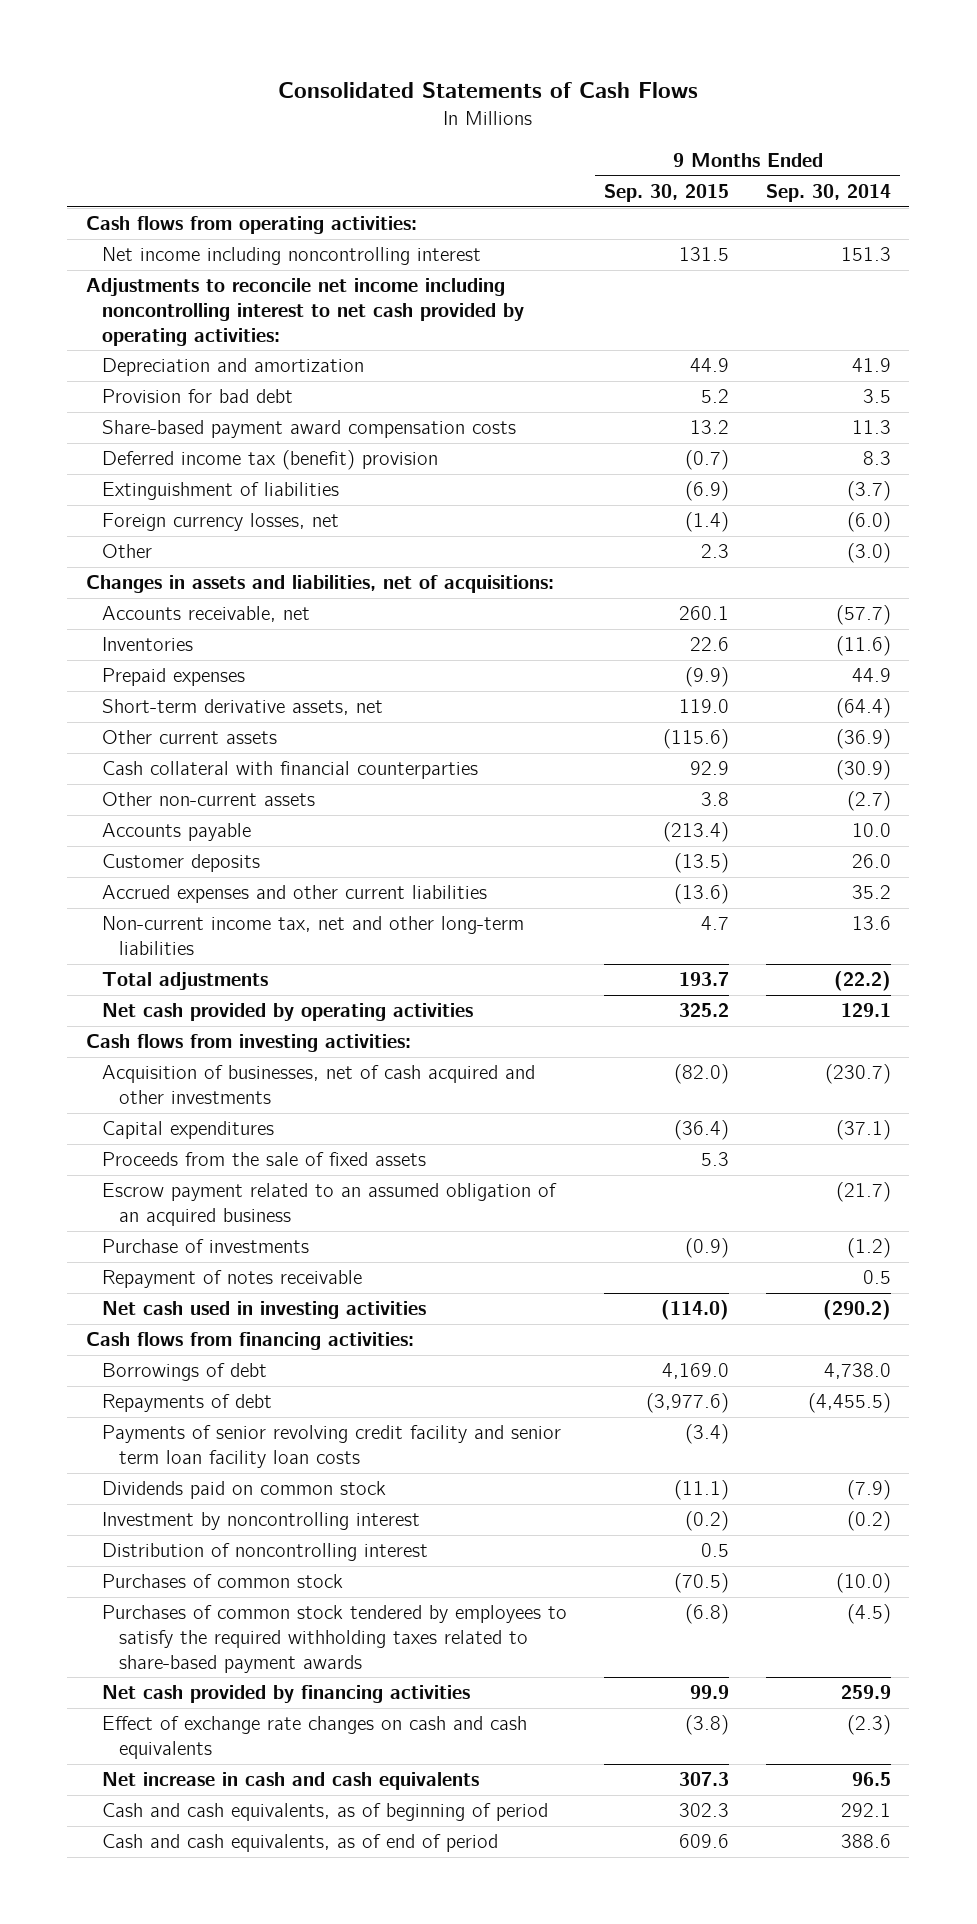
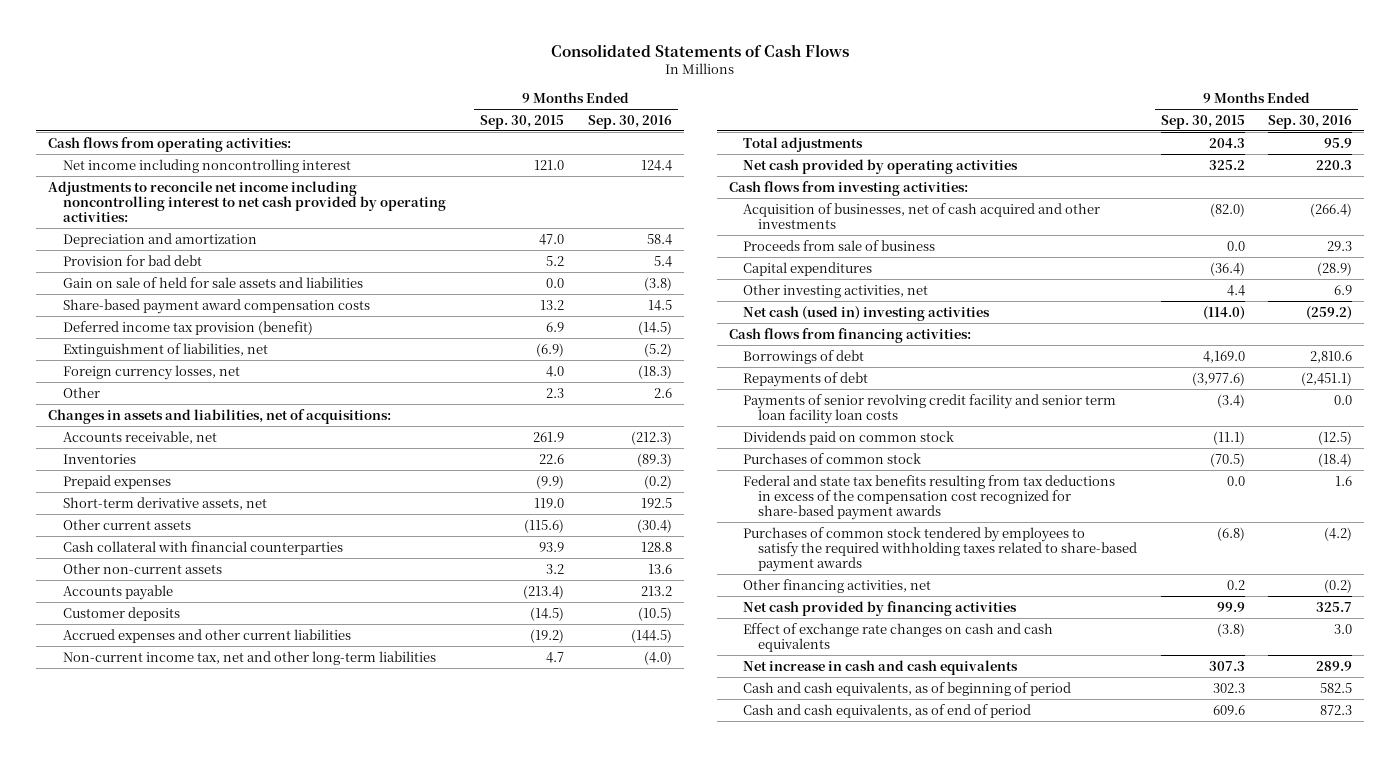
[766,183,892,202] Sep. 30, 2014 -> none
none -> [587,114,672,129] Sep. 30, 2016
[679,247,730,262] 131.5 -> [534,159,565,170] 121.0
[690,358,730,373] 44.9 -> [539,233,565,245] 47.0
none -> [62,276,363,288] Gain on sale of held for sale assets and liabilities
[102,450,439,471] Deferred income tax (benefit) provision -> [62,320,313,335] Deferred income tax provision (benefit)
[685,450,730,471] (0.7) -> [546,321,565,332] 6.9
[102,482,340,501] Extinguishment of liabilities -> [62,342,268,357] Extinguishment of liabilities, net
[685,512,730,533] (1.4) -> [546,365,565,377] 4.0
[679,606,730,621] 260.1 -> [533,431,565,442] 261.9
[690,761,730,776] 92.9 -> [539,541,565,552] 93.9
[701,792,730,807] 3.8 -> [546,563,565,574] 3.2
[674,853,730,874] (13.5) -> [530,606,565,621] (14.5)
[674,884,730,905] (13.6) -> [530,628,565,643] (19.2)
[679,972,730,987] 193.7 -> [1208,137,1245,148] 204.3
none -> [743,239,936,251] Proceeds from sale of business
[102,1152,427,1167] Proceeds from the sale of fixed assets -> none
[102,1183,558,1226] Escrow payment related to an assumed obligation of an acquired business -> none
[102,1239,310,1254] Purchase of investments -> none
[102,1270,363,1289] Repayment of notes receivable -> none
none -> [743,283,929,298] Other investing activities, net
[102,1301,427,1320] Net cash used in investing activities -> [743,305,991,321] Net cash (used in) investing activities
[102,1512,421,1531] Investment by noncontrolling interest -> none
[102,1543,429,1562] Distribution of noncontrolling interest -> none
none -> [743,474,1116,521] Federal and state tax benefits resulting from tax deductions in excess of the compensation cost recognized for share-based payment awards
none -> [743,578,932,593] Other financing activities, net

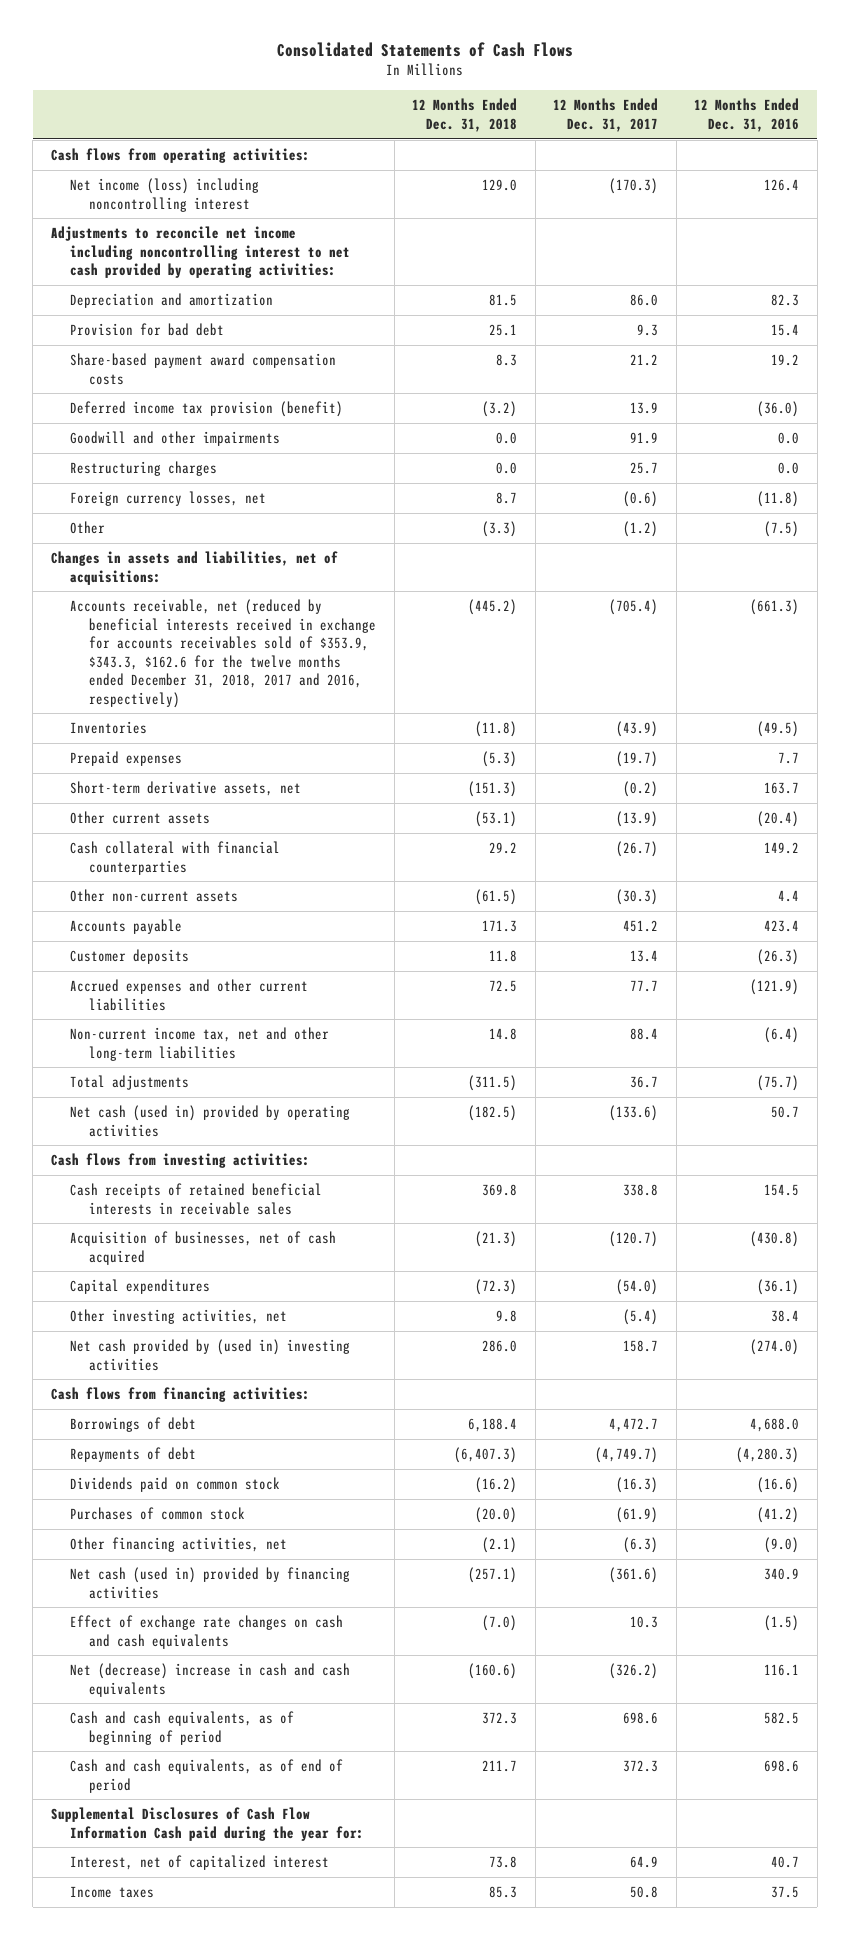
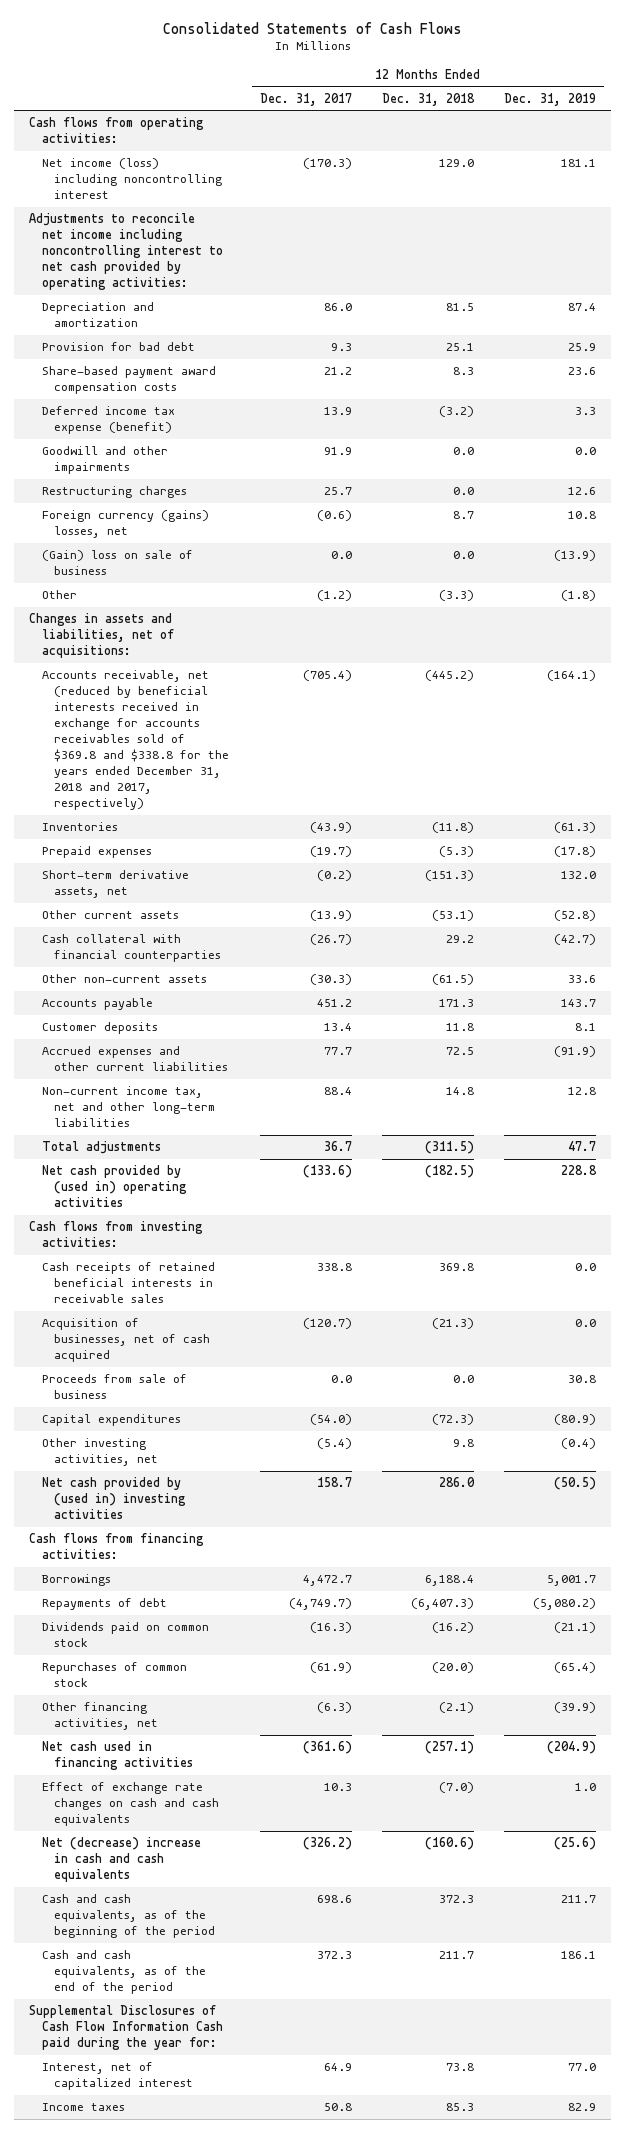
[694,98,800,132] 12 Months Ended Dec. 31, 2016 -> none
none -> [504,92,597,106] Dec. 31, 2019
[70,401,344,418] Deferred income tax provision (benefit) -> [41,406,175,435] Deferred income tax expense (benefit)
[70,491,267,507] Foreign currency losses, net -> [41,510,209,539] Foreign currency (gains) losses, net
none -> [41,550,193,576] (Gain) loss on sale of business
[70,599,377,708] Accounts receivable, net (reduced by beneficial interests received in exchange for accounts receivables sold of $353.9, $343.3, $162.6 for the twelve months ended December 31, 2018, 2017 and 2016, respectively) -> [41,670,230,811] Accounts receivable, net (reduced by beneficial interests received in exchange for accounts receivables sold of $369.8 and $338.8 for the years ended December 31, 2018 and 2017, respectively)
[70,1105,351,1137] Net cash (used in) provided by operating activities -> [41,1165,188,1208] Net cash provided by (used in) operating activities
none -> [41,1374,187,1400] Proceeds from sale of business
[70,1417,197,1433] Borrowings of debt -> [41,1574,111,1587] Borrowings
[70,1507,246,1521] Purchases of common stock -> [41,1662,187,1688] Repurchases of common stock
[70,1567,351,1599] Net cash (used in) provided by financing activities -> [41,1741,194,1771] Net cash used in financing activities
[70,1711,295,1745] Cash and cash equivalents, as of beginning of period -> [41,1894,216,1939] Cash and cash equivalents, as of the beginning of the period
[70,1759,344,1793] Cash and cash equivalents, as of end of period -> [41,1950,207,1995] Cash and cash equivalents, as of the end of the period

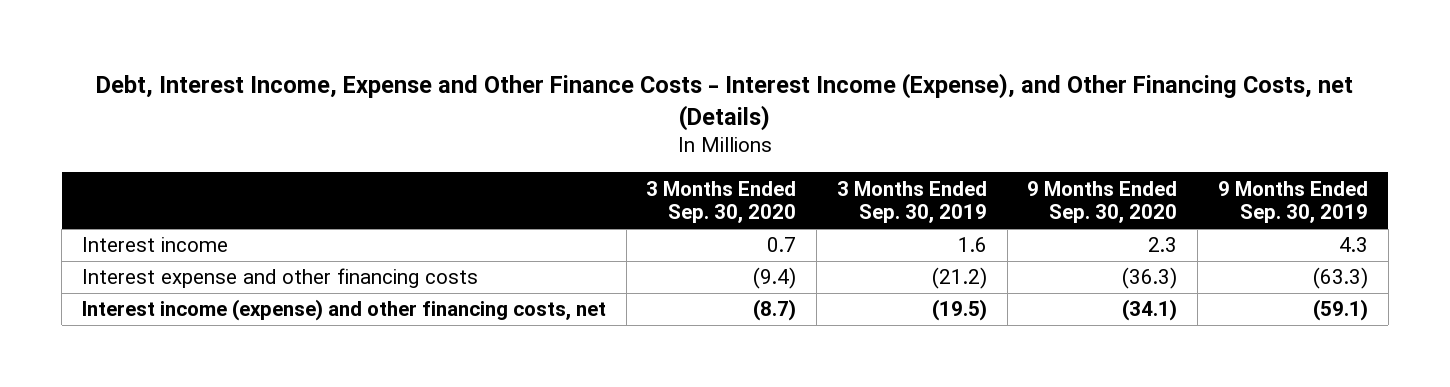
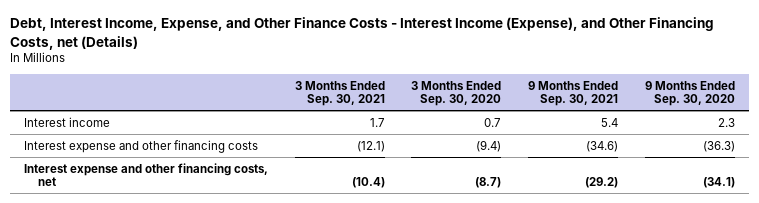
[95,73,1353,131] Debt, Interest Income, Expense and Other Finance Costs - Interest Income (Expense), and Other Financing Costs, net (Details) -> [10,17,715,50] Debt, Interest Income, Expense, and Other Finance Costs - Interest Income (Expense), and Other Financing Costs, net (Details)
[836,180,987,224] 3 Months Ended Sep. 30, 2019 -> none
[1217,180,1368,224] 9 Months Ended Sep. 30, 2019 -> none
none -> [294,80,385,107] 3 Months Ended Sep. 30, 2021
none -> [528,80,619,107] 9 Months Ended Sep. 30, 2021
[81,299,606,322] Interest income (expense) and other financing costs, net -> [23,162,268,187] Interest expense and other financing costs, net

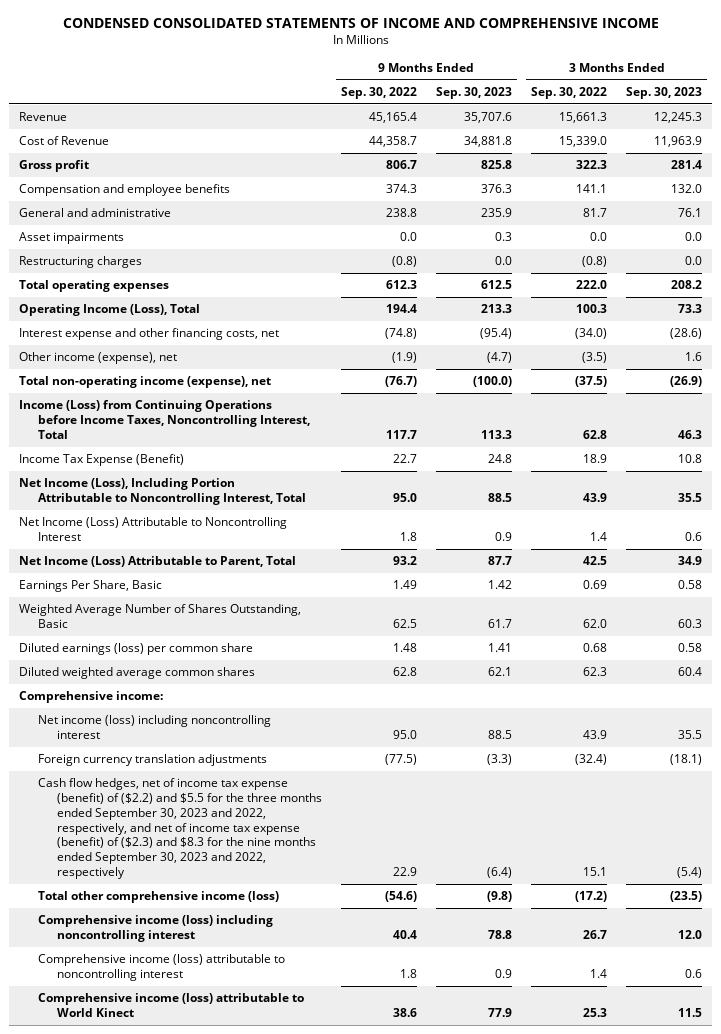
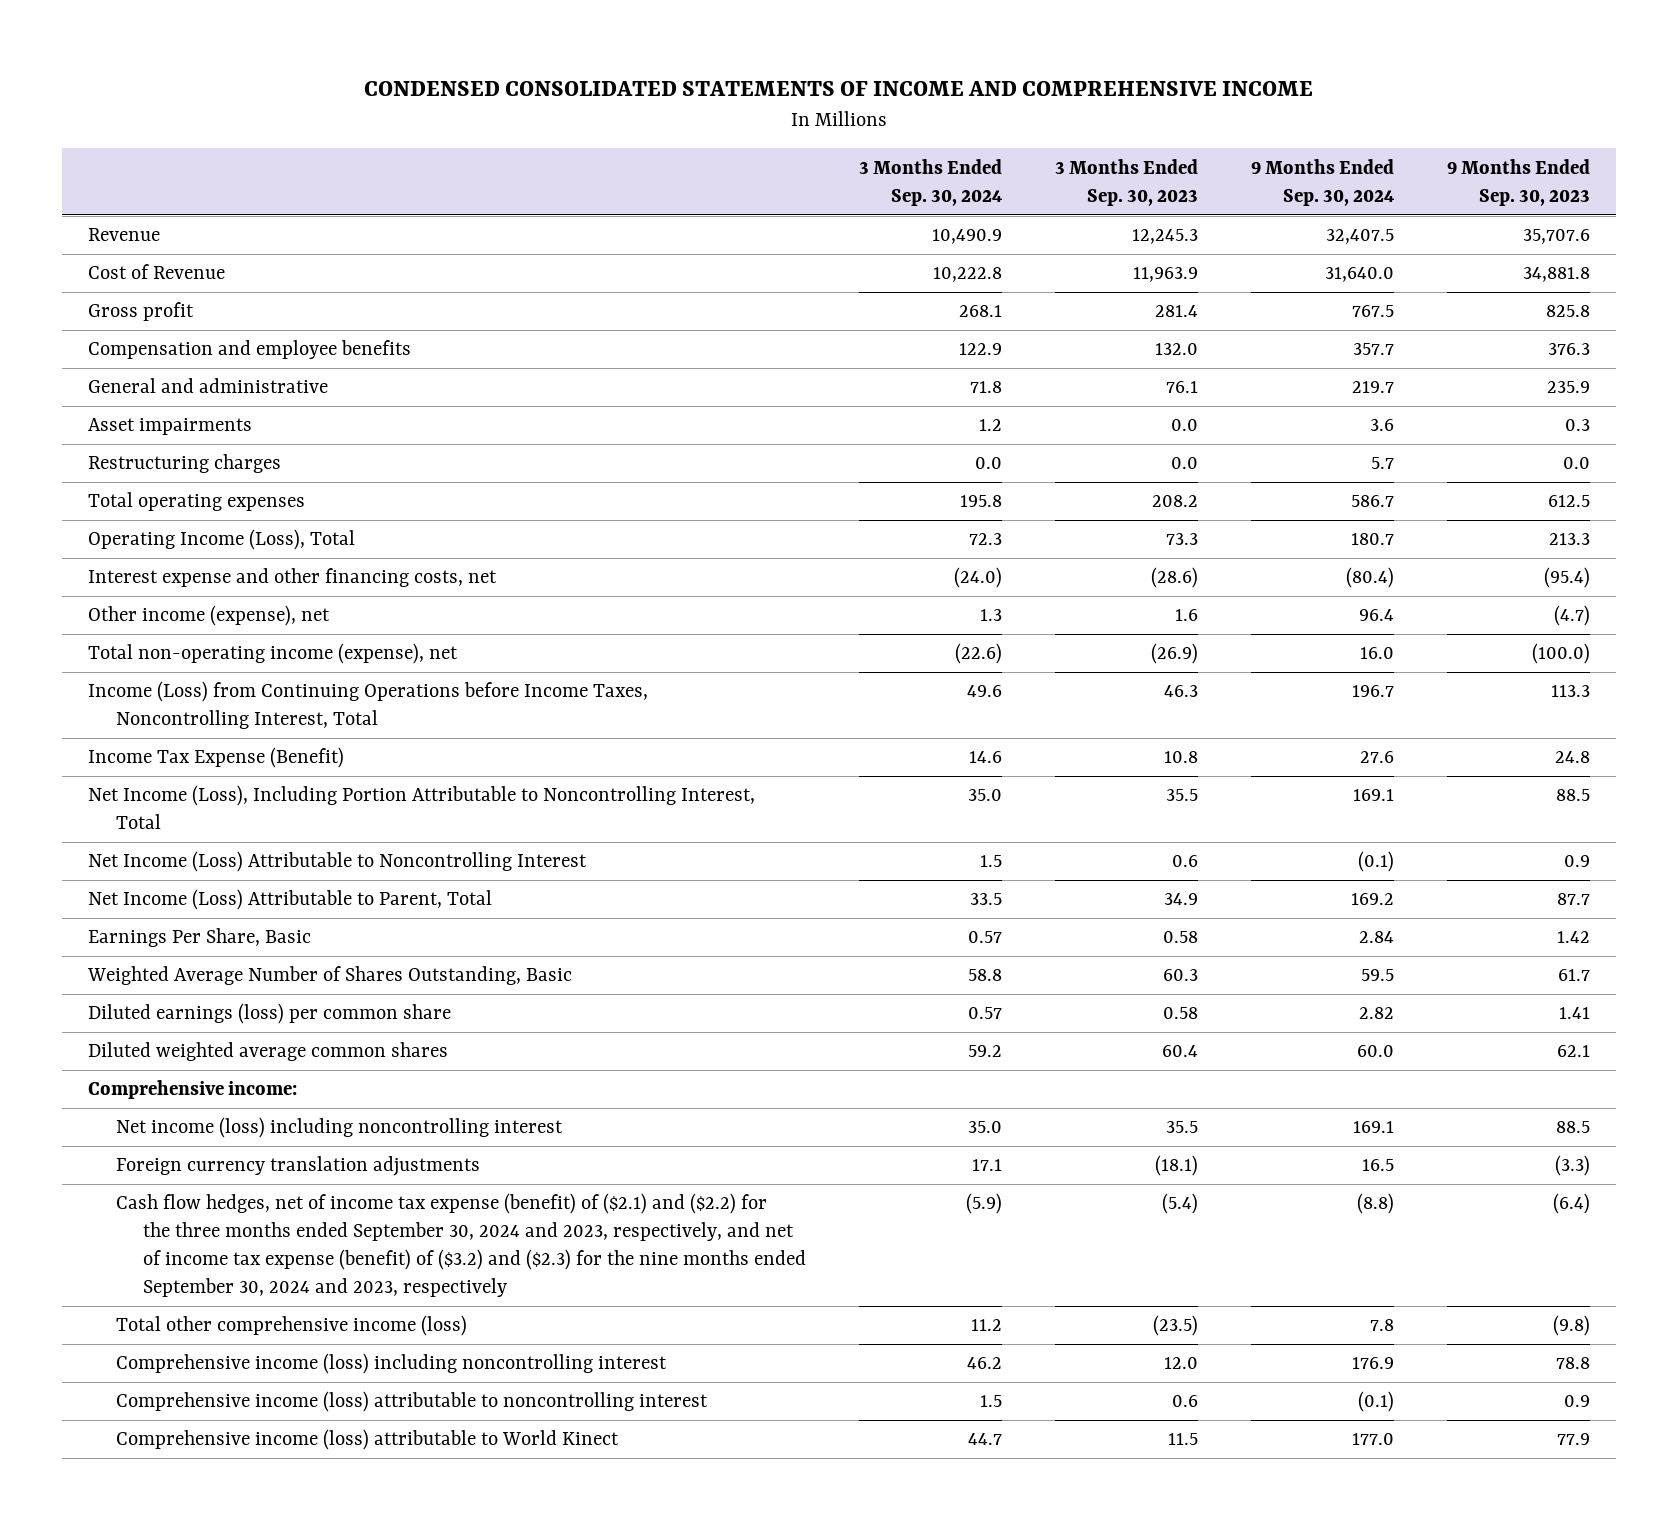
[340,86,417,99] Sep. 30, 2022 -> none
[531,86,608,99] Sep. 30, 2022 -> none
none -> [858,158,1002,206] 3 Months Ended Sep. 30, 2024
none -> [1250,158,1394,206] 9 Months Ended Sep. 30, 2024
[37,778,322,879] Cash flow hedges, net of income tax expense (benefit) of ($2.2) and $5.5 for the three months ended September 30, 2023 and 2022, respectively, and net of income tax expense (benefit) of ($2.3) and $8.3 for the nine months ended September 30, 2023 and 2022, respectively -> [115,1193,806,1298] Cash flow hedges, net of income tax expense (benefit) of ($2.1) and ($2.2) for the three months ended September 30, 2024 and 2023, respectively, and net of income tax expense (benefit) of ($3.2) and ($2.3) for the nine months ended September 30, 2024 and 2023, respectively

